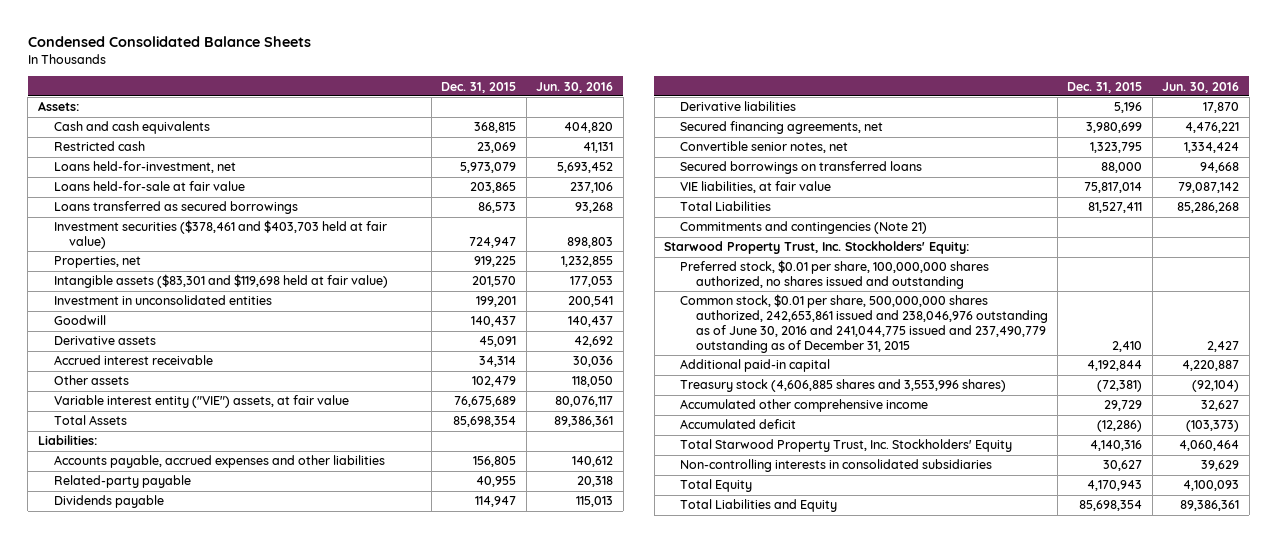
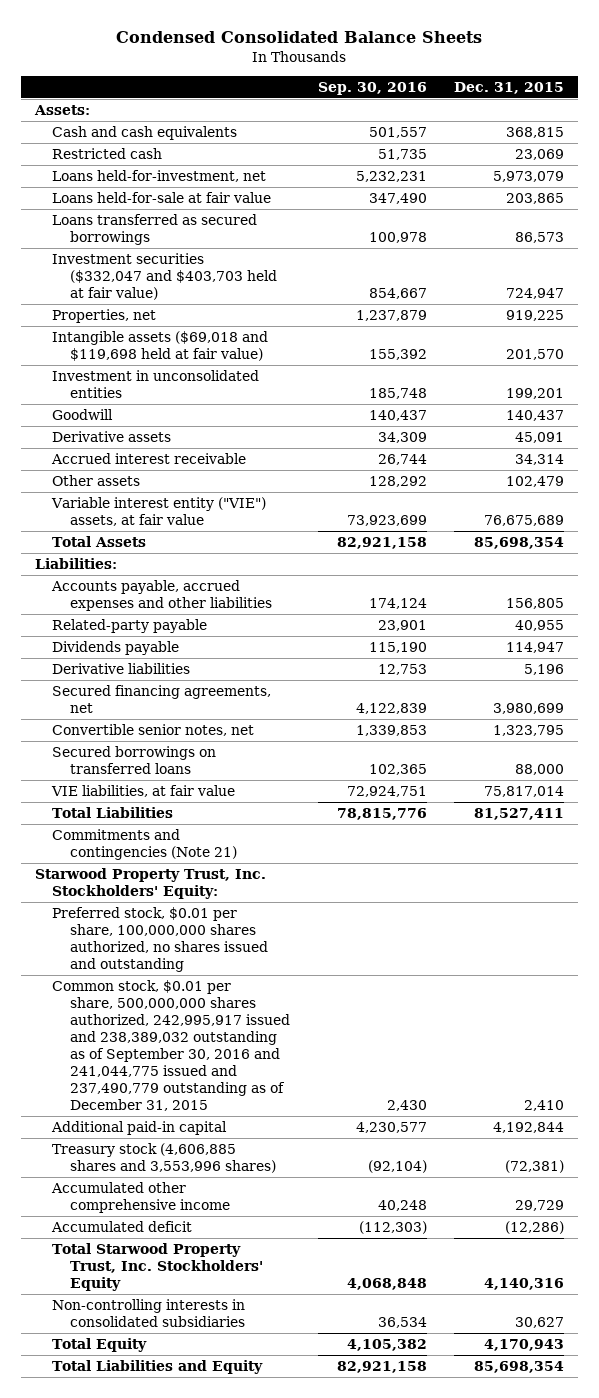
[536,81,614,93] Jun. 30, 2016 -> none
none -> [317,82,427,96] Sep. 30, 2016
[53,220,387,250] Investment securities ($378,461 and $403,703 held at fair value) -> [52,253,278,301] Investment securities ($332,047 and $403,703 held at fair value)
[53,274,388,289] Intangible assets ($83,301 and $119,698 held at fair value) -> [52,331,269,362] Intangible assets ($69,018 and $119,698 held at fair value)
[679,294,1048,353] Common stock, $0.01 per share, 500,000,000 shares authorized, 242,653,861 issued and 238,046,976 outstanding as of June 30, 2016 and 241,044,775 issued and 237,490,779 outstanding as of December 31, 2015 -> [52,980,291,1112] Common stock, $0.01 per share, 500,000,000 shares authorized, 242,995,917 issued and 238,389,032 outstanding as of September 30, 2016 and 241,044,775 issued and 237,490,779 outstanding as of December 31, 2015

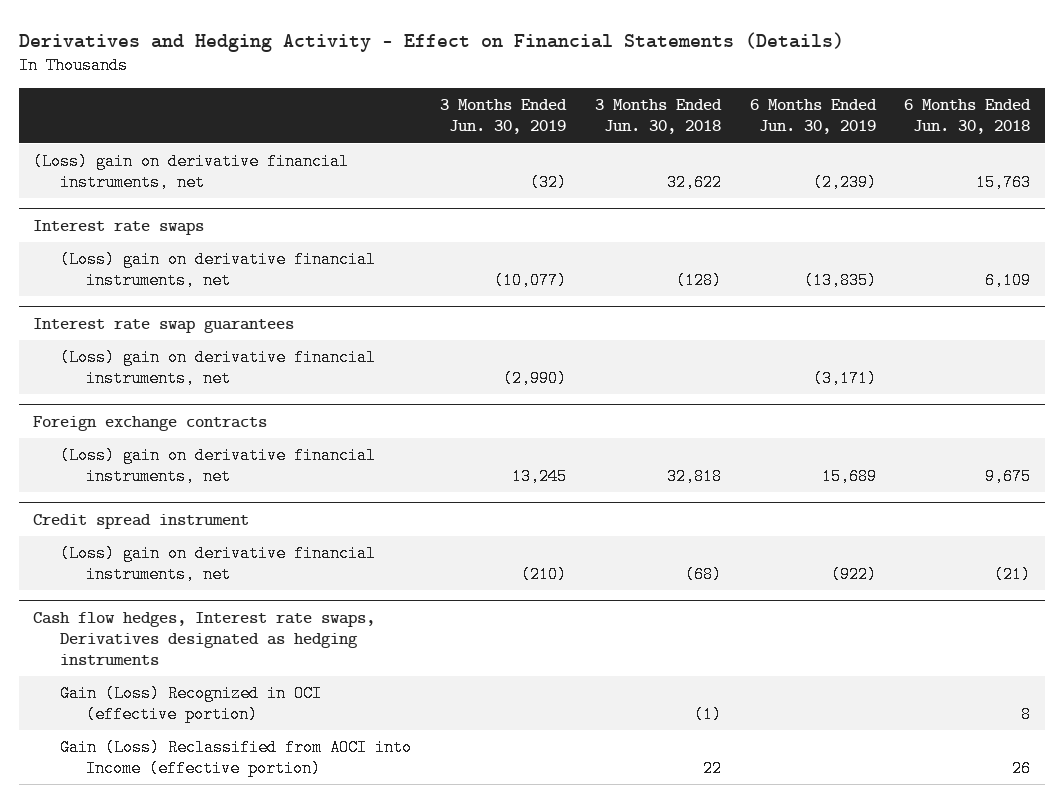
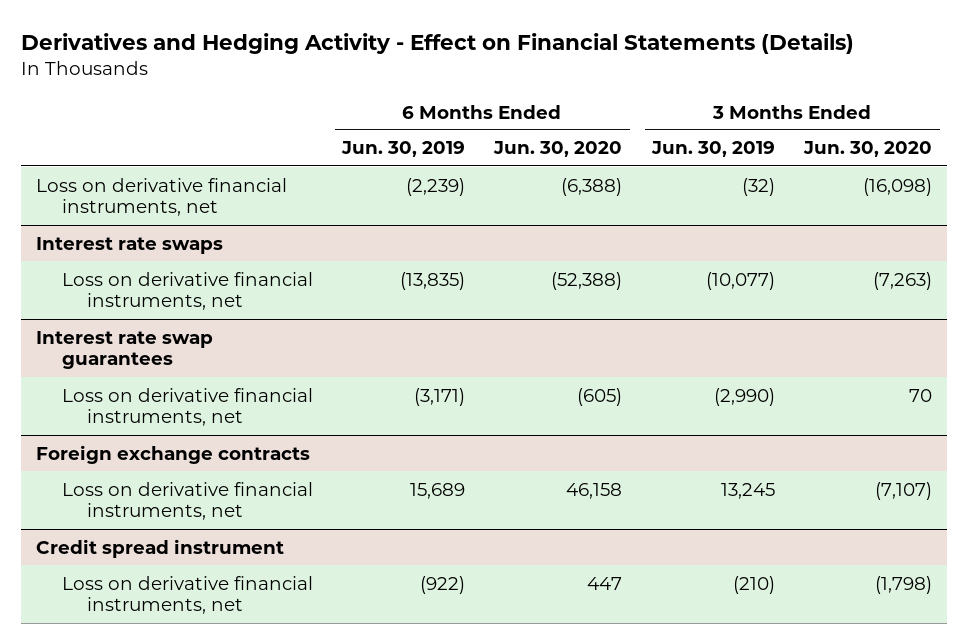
[594,99,722,135] 3 Months Ended Jun. 30, 2018 -> none
[904,99,1032,135] 6 Months Ended Jun. 30, 2018 -> none
none -> [493,141,623,158] Jun. 30, 2020
none -> [803,141,933,158] Jun. 30, 2020
[33,153,350,192] (Loss) gain on derivative financial instruments, net -> [35,177,287,217] Loss on derivative financial instruments, net
[59,251,376,290] (Loss) gain on derivative financial instruments, net -> [61,271,313,311] Loss on derivative financial instruments, net
[59,349,376,388] (Loss) gain on derivative financial instruments, net -> [61,387,313,427] Loss on derivative financial instruments, net
[59,447,376,486] (Loss) gain on derivative financial instruments, net -> [61,481,313,521] Loss on derivative financial instruments, net
[33,611,376,665] Cash flow hedges, Interest rate swaps, Derivatives designated as hedging instruments -> none
[59,685,322,724] Gain (Loss) Recognized in OCI (effective portion) -> none
[59,739,412,778] Gain (Loss) Reclassified from AOCI into Income (effective portion) -> none
[59,545,376,584] (Loss) gain on derivative financial instruments, net -> [61,575,313,615] Loss on derivative financial instruments, net

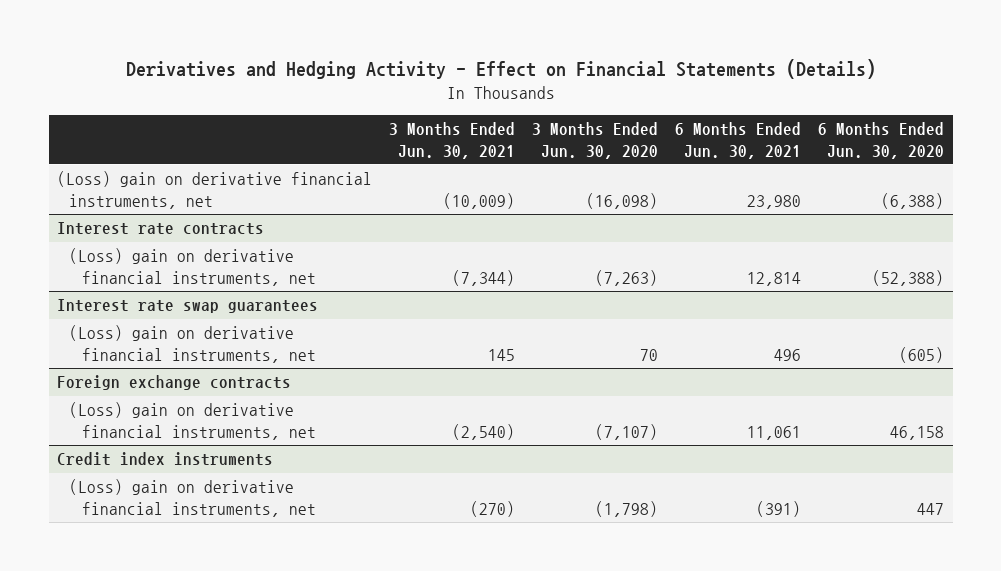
[341,141,466,158] Jun. 30, 2019 -> none
[650,141,775,158] Jun. 30, 2019 -> none
none -> [389,122,516,159] 3 Months Ended Jun. 30, 2021
none -> [675,122,802,159] 6 Months Ended Jun. 30, 2021
[35,177,287,217] Loss on derivative financial instruments, net -> [57,171,373,209] (Loss) gain on derivative financial instruments, net
[35,236,223,254] Interest rate swaps -> [57,222,265,236] Interest rate contracts
[61,271,313,311] Loss on derivative financial instruments, net -> [69,248,316,286] (Loss) gain on derivative financial instruments, net
[61,387,313,427] Loss on derivative financial instruments, net -> [69,325,316,363] (Loss) gain on derivative financial instruments, net
[61,481,313,521] Loss on derivative financial instruments, net -> [69,402,316,440] (Loss) gain on derivative financial instruments, net
[35,538,284,558] Credit spread instrument -> [57,452,274,467] Credit index instruments
[61,575,313,615] Loss on derivative financial instruments, net -> [69,479,316,517] (Loss) gain on derivative financial instruments, net

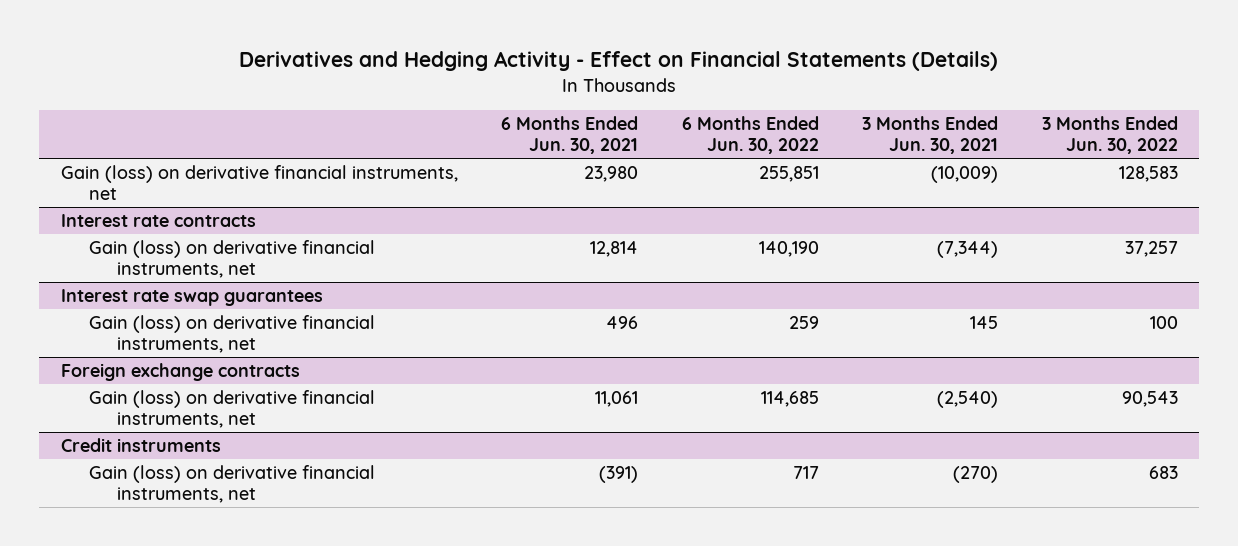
[532,122,659,159] 3 Months Ended Jun. 30, 2020 -> none
[818,122,945,159] 6 Months Ended Jun. 30, 2020 -> none
none -> [681,115,819,155] 6 Months Ended Jun. 30, 2022
none -> [1041,115,1178,155] 3 Months Ended Jun. 30, 2022
[57,171,373,209] (Loss) gain on derivative financial instruments, net -> [60,165,458,201] Gain (loss) on derivative financial instruments, net
[69,248,316,286] (Loss) gain on derivative financial instruments, net -> [88,240,375,279] Gain (loss) on derivative financial instruments, net
[69,325,316,363] (Loss) gain on derivative financial instruments, net -> [88,315,375,354] Gain (loss) on derivative financial instruments, net
[69,402,316,440] (Loss) gain on derivative financial instruments, net -> [88,390,375,429] Gain (loss) on derivative financial instruments, net
[57,452,274,467] Credit index instruments -> [60,438,221,453] Credit instruments
[69,479,316,517] (Loss) gain on derivative financial instruments, net -> [88,465,375,504] Gain (loss) on derivative financial instruments, net

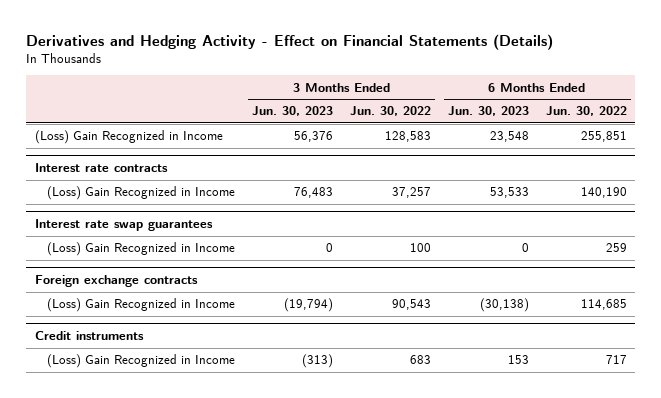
[501,115,639,155] 6 Months Ended Jun. 30, 2021 -> none
[862,115,999,155] 3 Months Ended Jun. 30, 2021 -> none
none -> [252,106,334,117] Jun. 30, 2023
none -> [447,106,529,117] Jun. 30, 2023
[60,165,458,201] Gain (loss) on derivative financial instruments, net -> [34,130,223,145] (Loss) Gain Recognized in Income
[88,240,375,279] Gain (loss) on derivative financial instruments, net -> [47,186,236,201] (Loss) Gain Recognized in Income
[88,315,375,354] Gain (loss) on derivative financial instruments, net -> [47,242,236,257] (Loss) Gain Recognized in Income
[88,390,375,429] Gain (loss) on derivative financial instruments, net -> [47,298,236,313] (Loss) Gain Recognized in Income
[88,465,375,504] Gain (loss) on derivative financial instruments, net -> [47,354,236,369] (Loss) Gain Recognized in Income

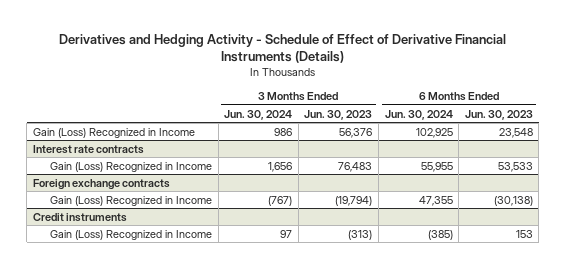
[26,33,554,50] Derivatives and Hedging Activity - Effect on Financial Statements (Details) -> [58,34,506,64] Derivatives and Hedging Activity - Schedule of Effect of Derivative Financial Instruments (Details)
[349,106,431,117] Jun. 30, 2022 -> none
[545,106,627,117] Jun. 30, 2022 -> none
none -> [224,109,293,120] Jun. 30, 2024
none -> [384,109,453,120] Jun. 30, 2024
[34,130,223,145] (Loss) Gain Recognized in Income -> [32,127,195,138] Gain (Loss) Recognized in Income
[34,219,213,232] Interest rate swap guarantees -> none
[47,242,236,257] (Loss) Gain Recognized in Income -> none
[47,186,236,201] (Loss) Gain Recognized in Income -> [50,161,213,172] Gain (Loss) Recognized in Income
[47,298,236,313] (Loss) Gain Recognized in Income -> [50,195,213,206] Gain (Loss) Recognized in Income
[47,354,236,369] (Loss) Gain Recognized in Income -> [50,229,213,240] Gain (Loss) Recognized in Income

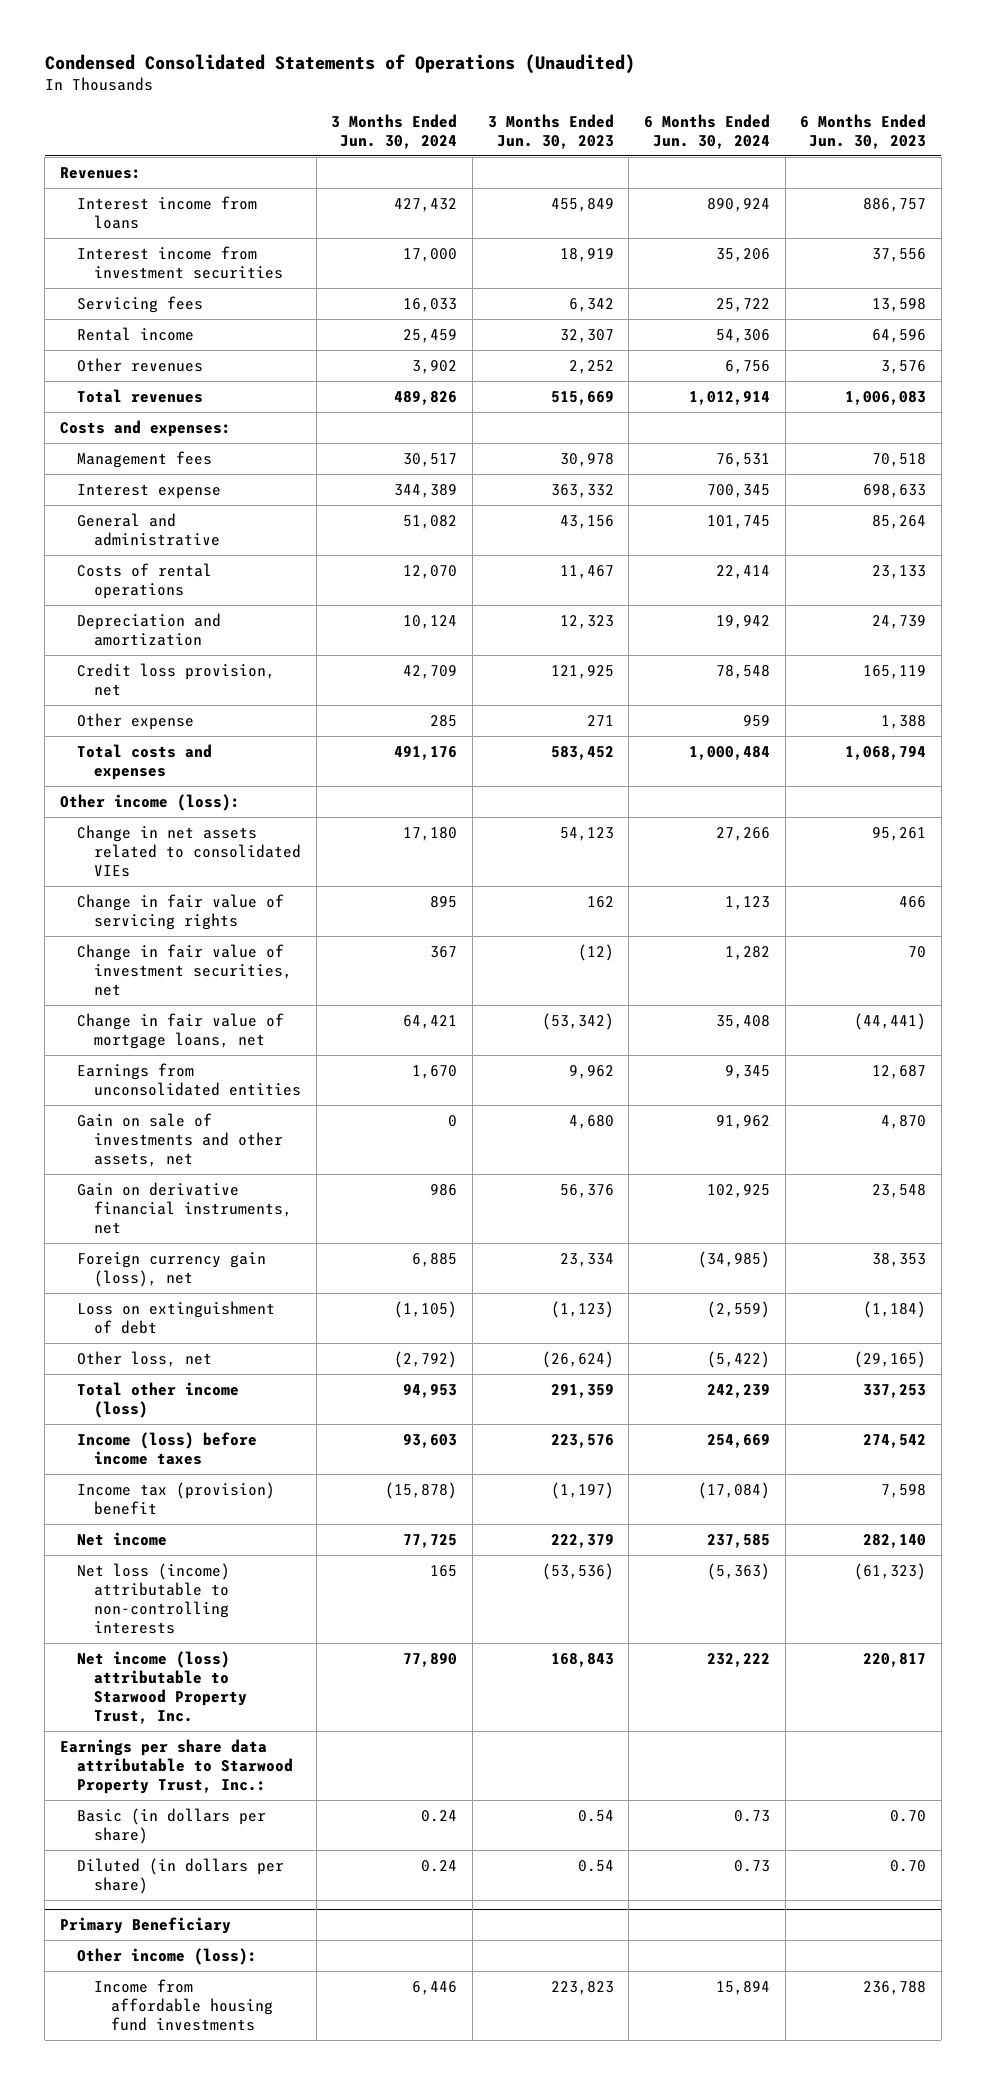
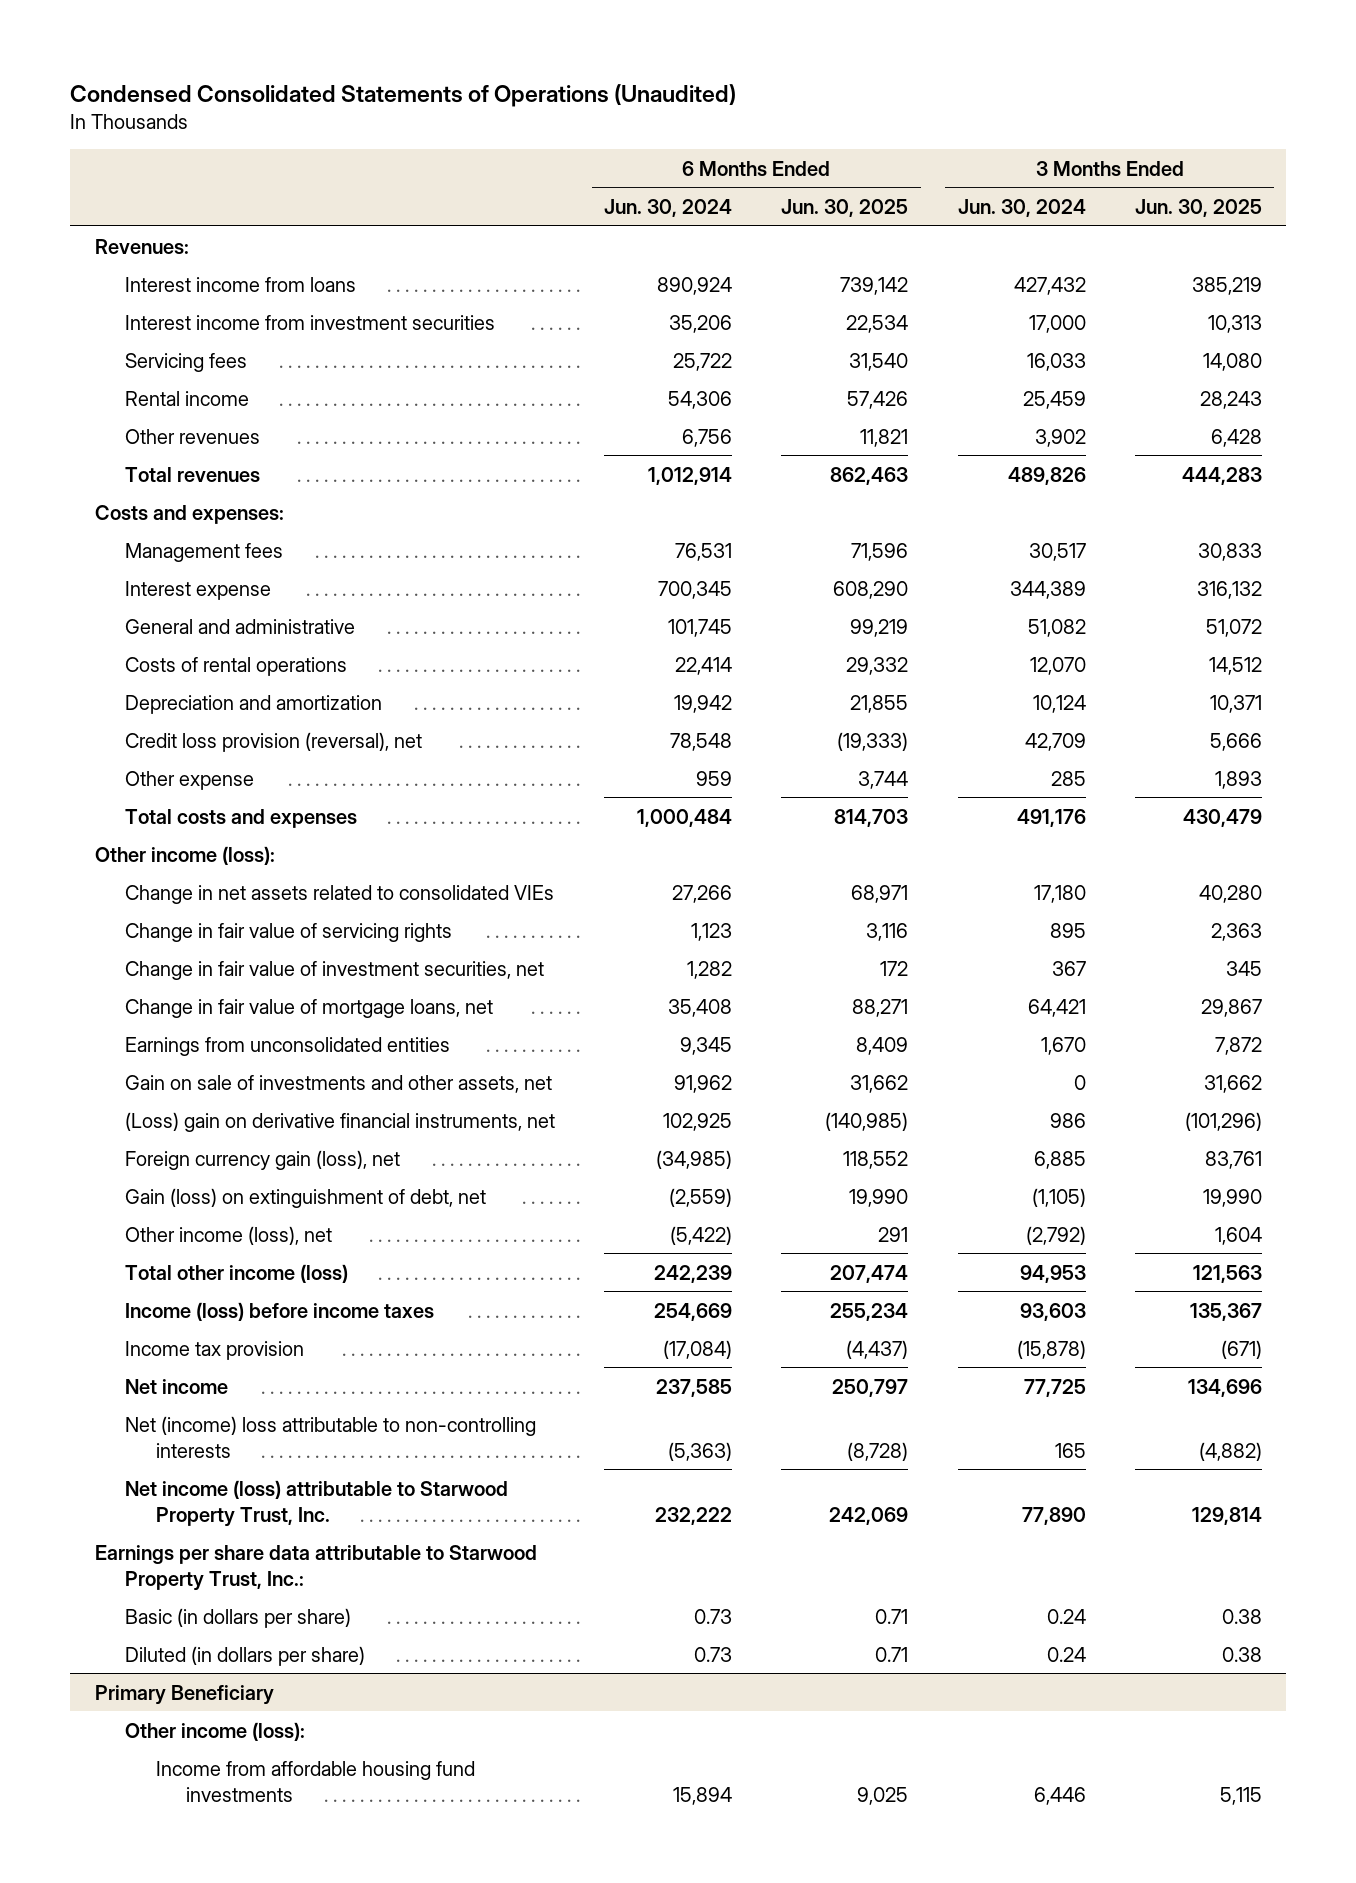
[487,113,614,149] 3 Months Ended Jun. 30, 2023 -> none
[800,113,927,149] 6 Months Ended Jun. 30, 2023 -> none
none -> [781,198,909,217] Jun. 30, 2025
none -> [1134,198,1262,217] Jun. 30, 2025
[76,662,275,696] Credit loss provision, net -> [125,731,423,752] Credit loss provision (reversal), net
[76,1181,292,1234] Gain on derivative financial instruments, net -> [125,1111,556,1132] (Loss) gain on derivative financial instruments, net
[76,1300,275,1334] Loss on extinguishment of debt -> [125,1187,487,1208] Gain (loss) on extinguishment of debt, net
[76,1350,212,1367] Other loss, net -> [125,1225,333,1245] Other income (loss), net
[76,1481,275,1515] Income tax (provision) benefit -> [125,1340,305,1360] Income tax provision
[76,1562,230,1634] Net loss (income) attributable to non-controlling interests -> [125,1415,537,1458] Net (income) loss attributable to non-controlling interests

